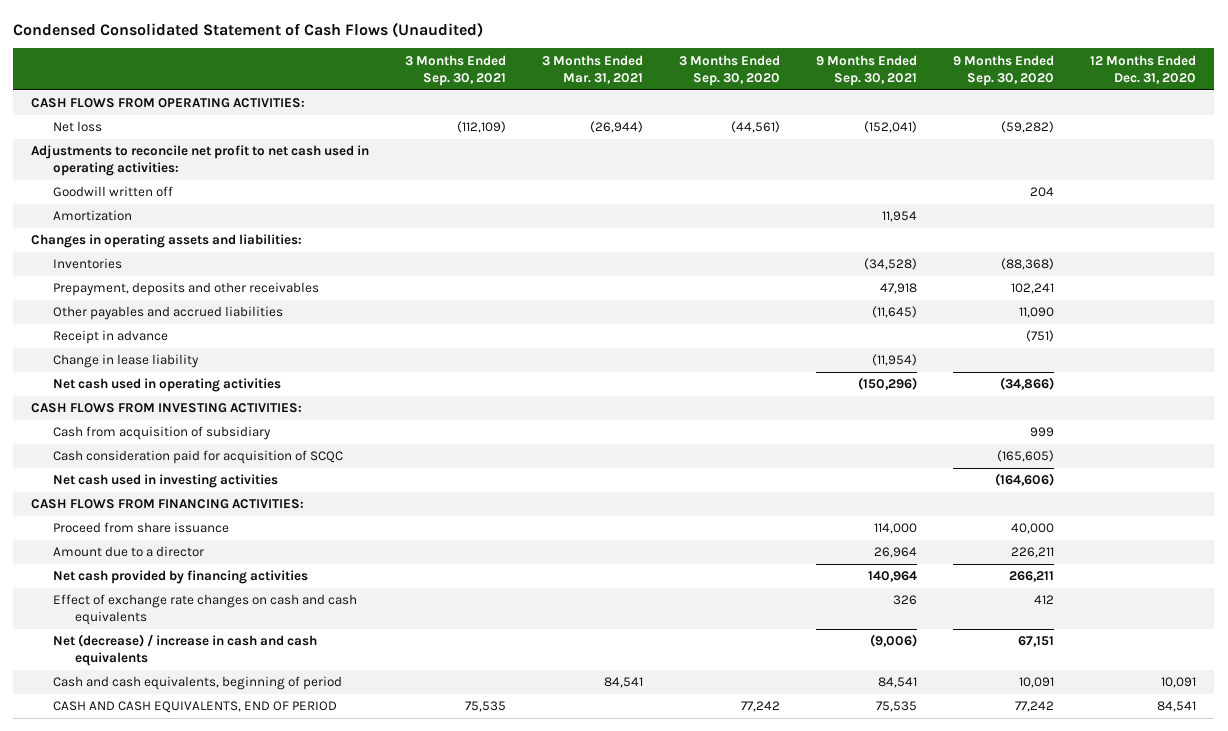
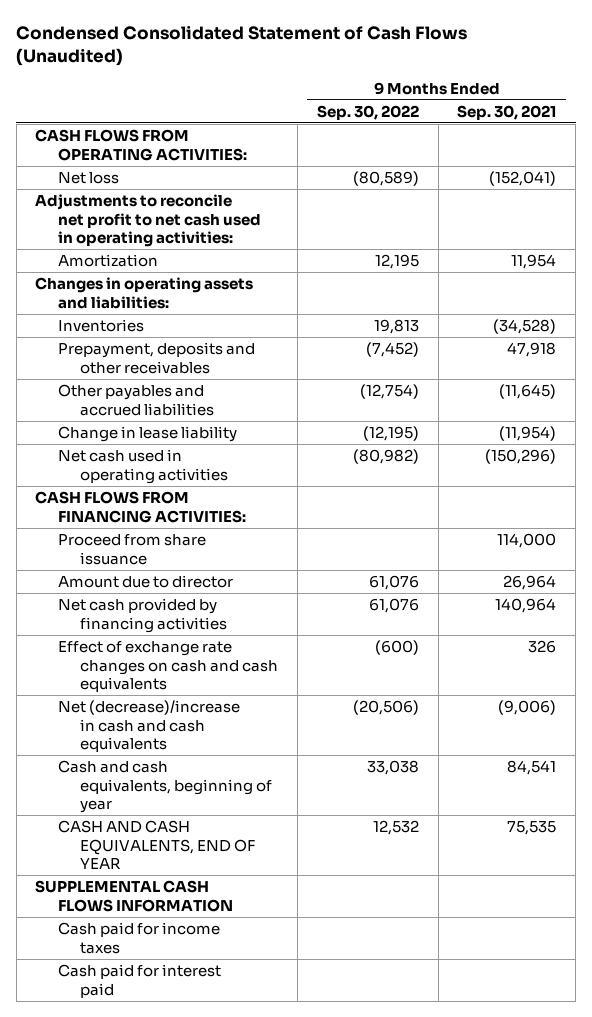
[405,54,507,86] 3 Months Ended Sep. 30, 2021 -> none
[542,54,644,84] 3 Months Ended Mar. 31, 2021 -> none
[679,54,781,86] 3 Months Ended Sep. 30, 2020 -> none
[953,54,1055,86] 9 Months Ended Sep. 30, 2020 -> none
[1090,54,1197,84] 12 Months Ended Dec. 31, 2020 -> none
none -> [316,104,419,120] Sep. 30, 2022
[53,186,174,198] Goodwill written off -> none
[53,330,169,345] Receipt in advance -> none
[31,403,303,414] CASH FLOWS FROM INVESTING ACTIVITIES: -> none
[53,426,272,441] Cash from acquisition of subsidiary -> none
[53,450,344,465] Cash consideration paid for acquisition of SCQC -> none
[53,474,279,489] Net cash used in investing activities -> none
[53,546,205,558] Amount due to a director -> [57,574,233,588] Amount due to director
[53,634,318,667] Net (decrease) / increase in cash and cash equivalents -> [57,699,240,753] Net (decrease)/increase in cash and cash equivalents
[53,676,343,691] Cash and cash equivalents, beginning of period -> [57,759,273,814] Cash and cash equivalents, beginning of year
[53,701,338,714] CASH AND CASH EQUIVALENTS, END OF PERIOD -> [57,819,256,870] CASH AND CASH EQUIVALENTS, END OF YEAR
none -> [35,879,233,912] SUPPLEMENTAL CASH FLOWS INFORMATION
none -> [57,921,220,954] Cash paid for income taxes
none -> [57,963,221,998] Cash paid for interest paid

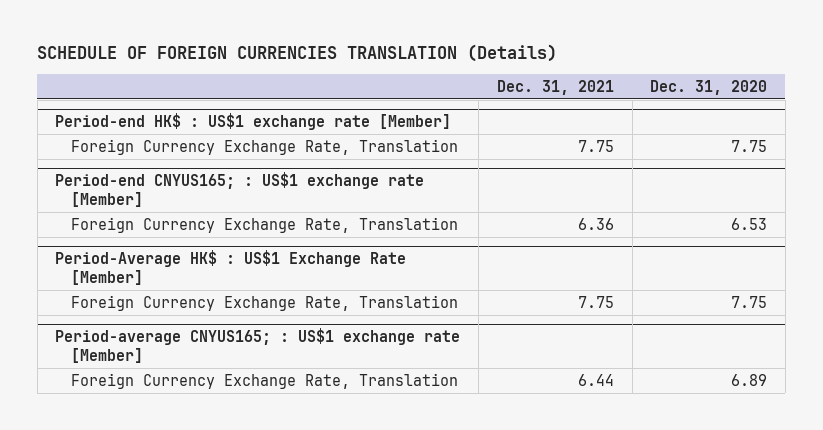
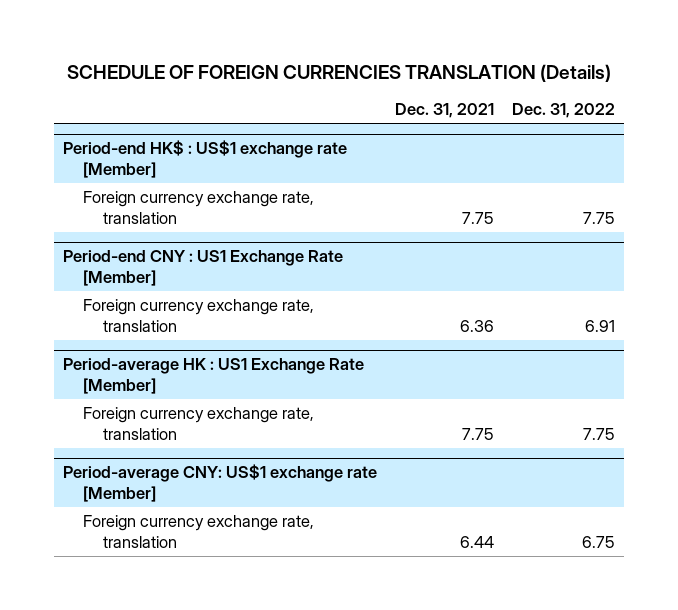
[650,79,768,95] Dec. 31, 2020 -> none
none -> [512,103,616,119] Dec. 31, 2022
[70,138,458,155] Foreign Currency Exchange Rate, Translation -> [82,190,314,224] Foreign currency exchange rate, translation
[55,172,425,207] Period-end CNYUS165; : US$1 exchange rate [Member] -> [62,250,343,287] Period-end CNY : US1 Exchange Rate [Member]
[70,216,458,233] Foreign Currency Exchange Rate, Translation -> [82,298,314,332] Foreign currency exchange rate, translation
[55,250,407,285] Period-Average HK$ : US$1 Exchange Rate [Member] -> [62,358,364,395] Period-average HK : US1 Exchange Rate [Member]
[70,294,458,311] Foreign Currency Exchange Rate, Translation -> [82,406,314,440] Foreign currency exchange rate, translation
[55,328,461,363] Period-average CNYUS165; : US$1 exchange rate [Member] -> [62,464,377,503] Period-average CNY: US$1 exchange rate [Member]
[70,372,458,389] Foreign Currency Exchange Rate, Translation -> [82,514,314,548] Foreign currency exchange rate, translation

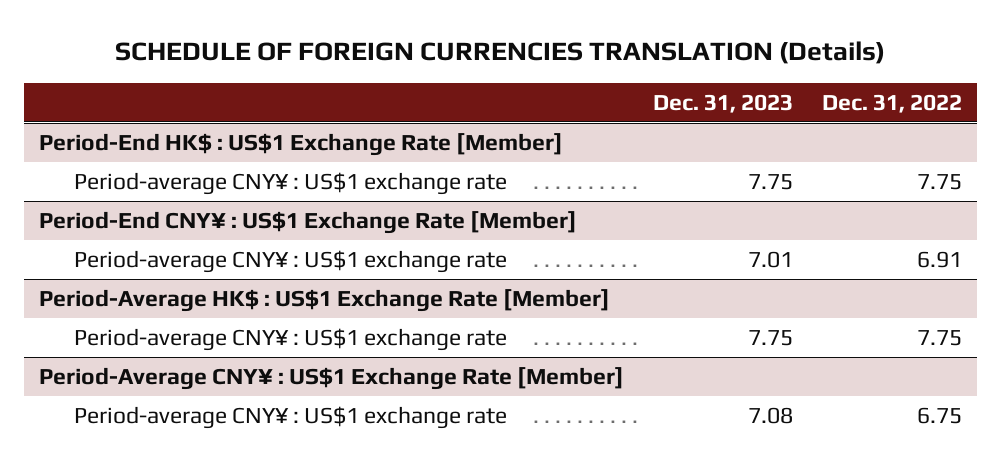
[395,103,495,119] Dec. 31, 2021 -> none
none -> [652,93,793,113] Dec. 31, 2023
[62,140,347,179] Period-end HK$ : US$1 exchange rate [Member] -> [38,132,563,156] Period-End HK$ : US$1 Exchange Rate [Member]
[82,190,314,224] Foreign currency exchange rate, translation -> [74,171,508,195] Period-average CNY¥ : US$1 exchange rate
[62,250,343,287] Period-end CNY : US1 Exchange Rate [Member] -> [38,210,577,234] Period-End CNY¥ : US$1 Exchange Rate [Member]
[82,298,314,332] Foreign currency exchange rate, translation -> [74,249,508,273] Period-average CNY¥ : US$1 exchange rate
[62,358,364,395] Period-average HK : US1 Exchange Rate [Member] -> [38,288,610,312] Period-Average HK$ : US$1 Exchange Rate [Member]
[82,406,314,440] Foreign currency exchange rate, translation -> [74,327,508,351] Period-average CNY¥ : US$1 exchange rate
[62,464,377,503] Period-average CNY: US$1 exchange rate [Member] -> [38,366,624,390] Period-Average CNY¥ : US$1 Exchange Rate [Member]
[82,514,314,548] Foreign currency exchange rate, translation -> [74,405,508,429] Period-average CNY¥ : US$1 exchange rate

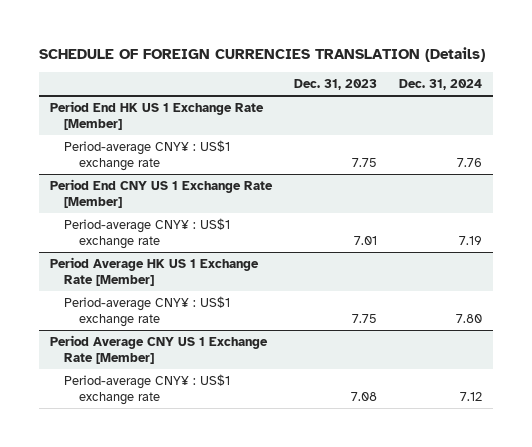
[821,93,962,113] Dec. 31, 2022 -> none
none -> [399,79,483,91] Dec. 31, 2024
[38,132,563,156] Period-End HK$ : US$1 Exchange Rate [Member] -> [49,101,264,130] Period End HK US 1 Exchange Rate [Member]
[38,210,577,234] Period-End CNY¥ : US$1 Exchange Rate [Member] -> [49,179,273,208] Period End CNY US 1 Exchange Rate [Member]
[38,288,610,312] Period-Average HK$ : US$1 Exchange Rate [Member] -> [49,257,259,286] Period Average HK US 1 Exchange Rate [Member]
[38,366,624,390] Period-Average CNY¥ : US$1 Exchange Rate [Member] -> [49,335,268,364] Period Average CNY US 1 Exchange Rate [Member]

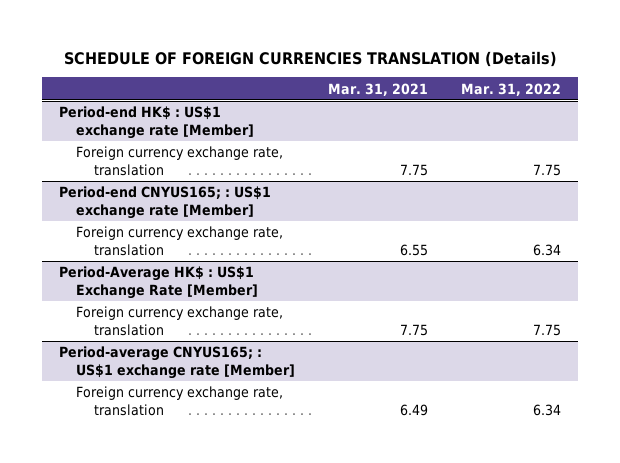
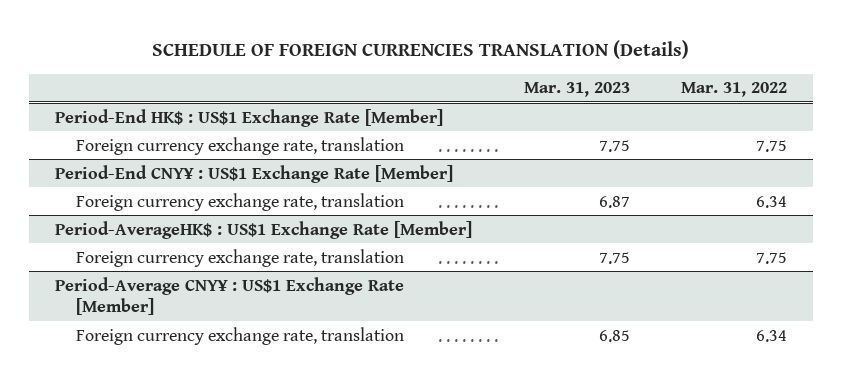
[328,82,429,96] Mar. 31, 2021 -> none
none -> [523,82,630,98] Mar. 31, 2023
[58,106,255,139] Period-end HK$ : US$1 exchange rate [Member] -> [54,108,443,127] Period-End HK$ : US$1 Exchange Rate [Member]
[58,186,271,219] Period-end CNYUS165; : US$1 exchange rate [Member] -> [54,164,453,183] Period-End CNY¥ : US$1 Exchange Rate [Member]
[58,266,259,299] Period-Average HK$ : US$1 Exchange Rate [Member] -> [54,220,472,239] Period-AverageHK$ : US$1 Exchange Rate [Member]
[58,346,296,379] Period-average CNYUS165; : US$1 exchange rate [Member] -> [54,276,404,316] Period-Average CNY¥ : US$1 Exchange Rate [Member]

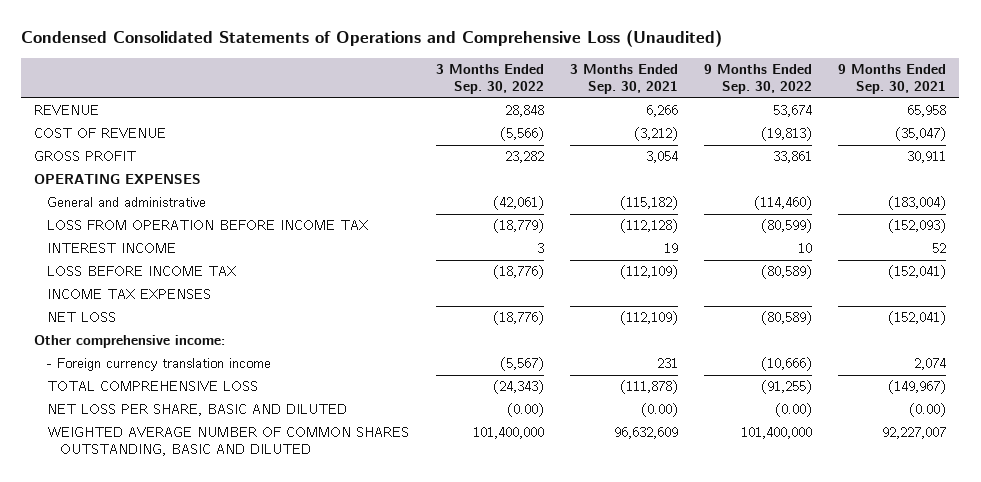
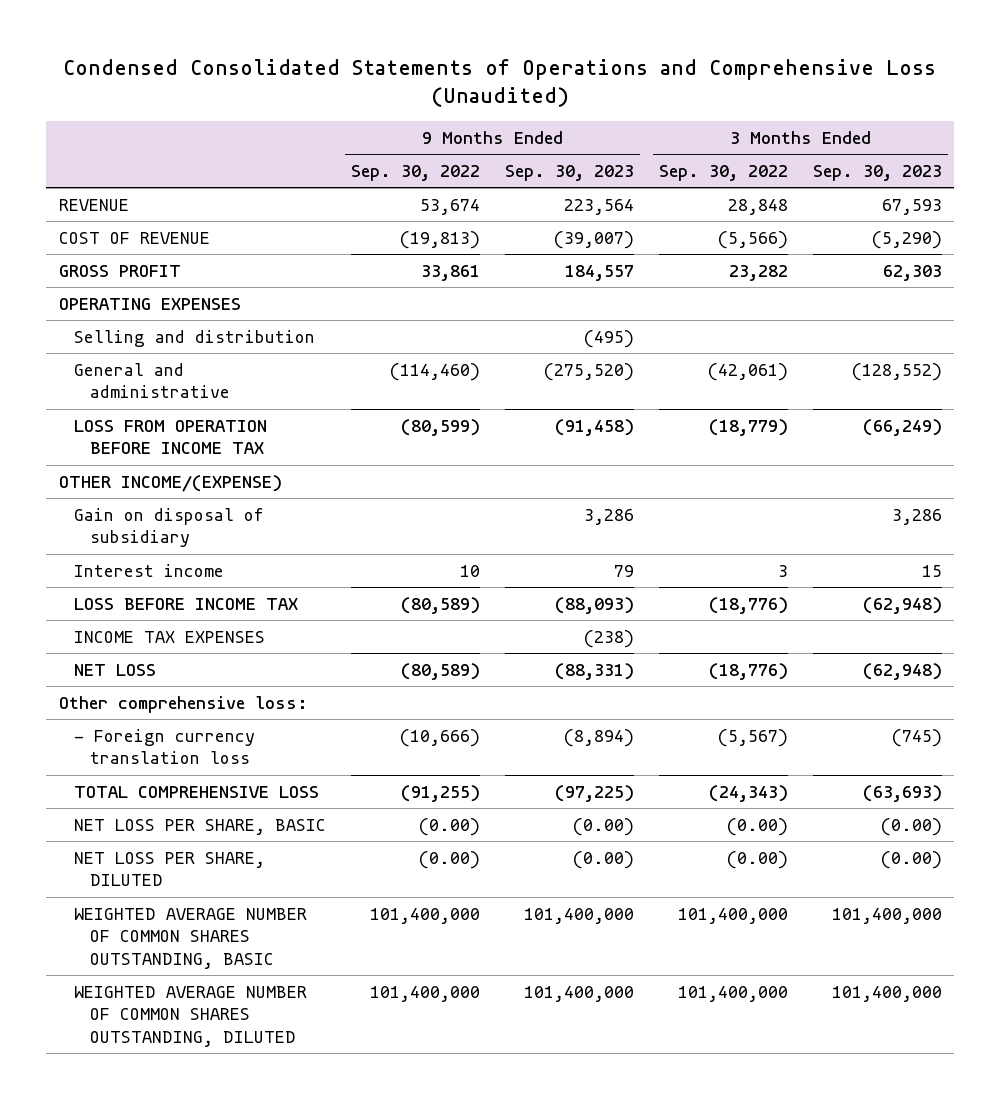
[569,64,678,95] 3 Months Ended Sep. 30, 2021 -> none
[838,64,947,95] 9 Months Ended Sep. 30, 2021 -> none
none -> [505,165,635,182] Sep. 30, 2023
none -> [813,165,943,182] Sep. 30, 2023
none -> [74,329,316,347] Selling and distribution
none -> [58,474,282,492] OTHER INCOME/(EXPENSE)
none -> [74,507,265,548] Gain on disposal of subsidiary
[47,243,177,254] INTEREST INCOME -> [74,563,225,577] Interest income
[34,335,226,349] Other comprehensive income: -> [58,695,308,713] Other comprehensive loss:
[47,358,272,372] - Foreign currency translation income -> [74,728,256,765] - Foreign currency translation loss
[47,404,348,417] NET LOSS PER SHARE, BASIC AND DILUTED -> [74,818,327,835] NET LOSS PER SHARE, BASIC
none -> [74,851,266,887] NET LOSS PER SHARE, DILUTED
[47,427,410,457] WEIGHTED AVERAGE NUMBER OF COMMON SHARES OUTSTANDING, BASIC AND DILUTED -> [74,907,308,969] WEIGHTED AVERAGE NUMBER OF COMMON SHARES OUTSTANDING, BASIC
none -> [74,985,308,1047] WEIGHTED AVERAGE NUMBER OF COMMON SHARES OUTSTANDING, DILUTED

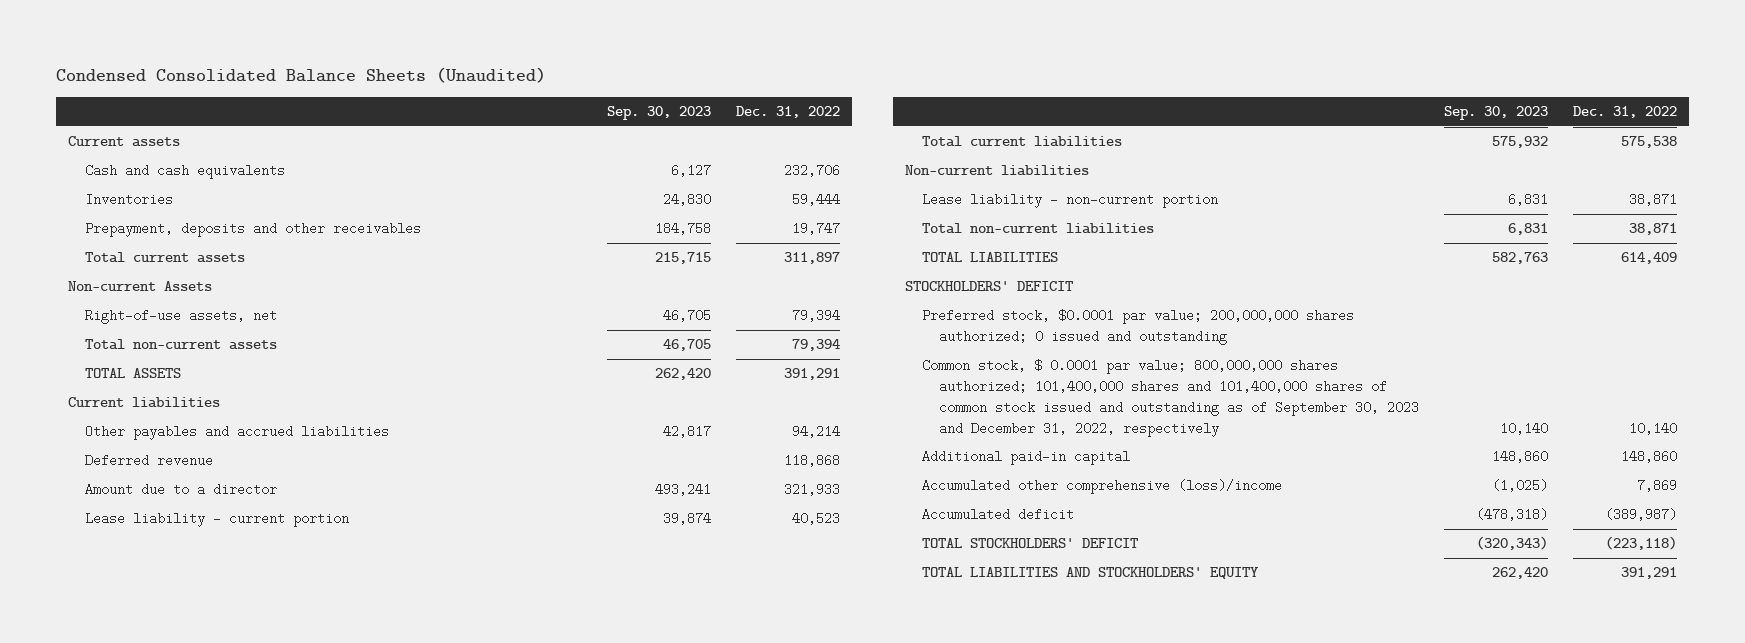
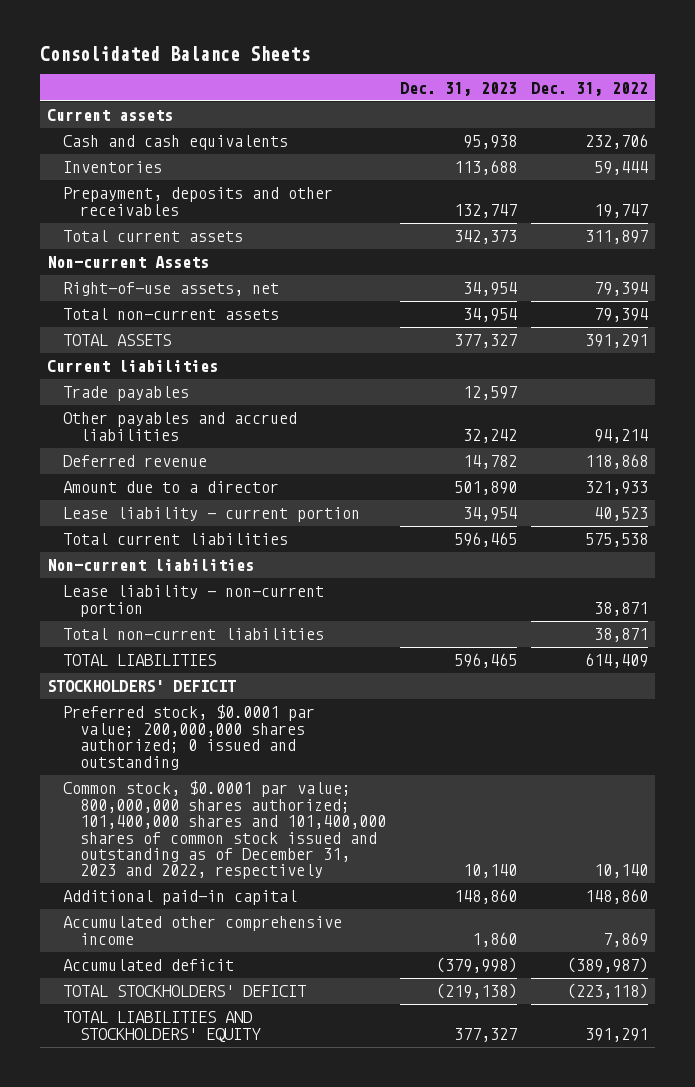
[55,66,546,83] Condensed Consolidated Balance Sheets (Unaudited) -> [39,45,310,61] Consolidated Balance Sheets
[607,106,712,121] Sep. 30, 2023 -> none
none -> [400,81,518,96] Dec. 31, 2023
none -> [63,386,190,402] Trade payables
[922,359,1419,437] Common stock, $ 0.0001 par value; 800,000,000 shares authorized; 101,400,000 shares and 101,400,000 shares of common stock issued and outstanding as of September 30, 2023 and December 31, 2022, respectively -> [63,780,386,880] Common stock, $0.0001 par value; 800,000,000 shares authorized; 101,400,000 shares and 101,400,000 shares of common stock issued and outstanding as of December 31, 2023 and 2022, respectively
[922,479,1283,495] Accumulated other comprehensive (loss)/income -> [63,916,343,945] Accumulated other comprehensive income

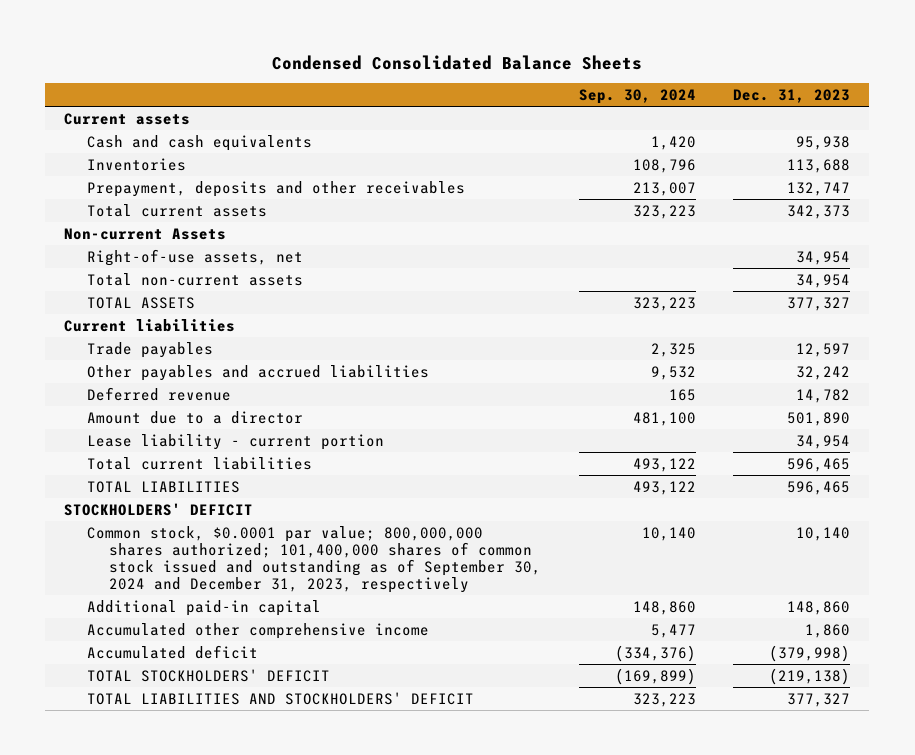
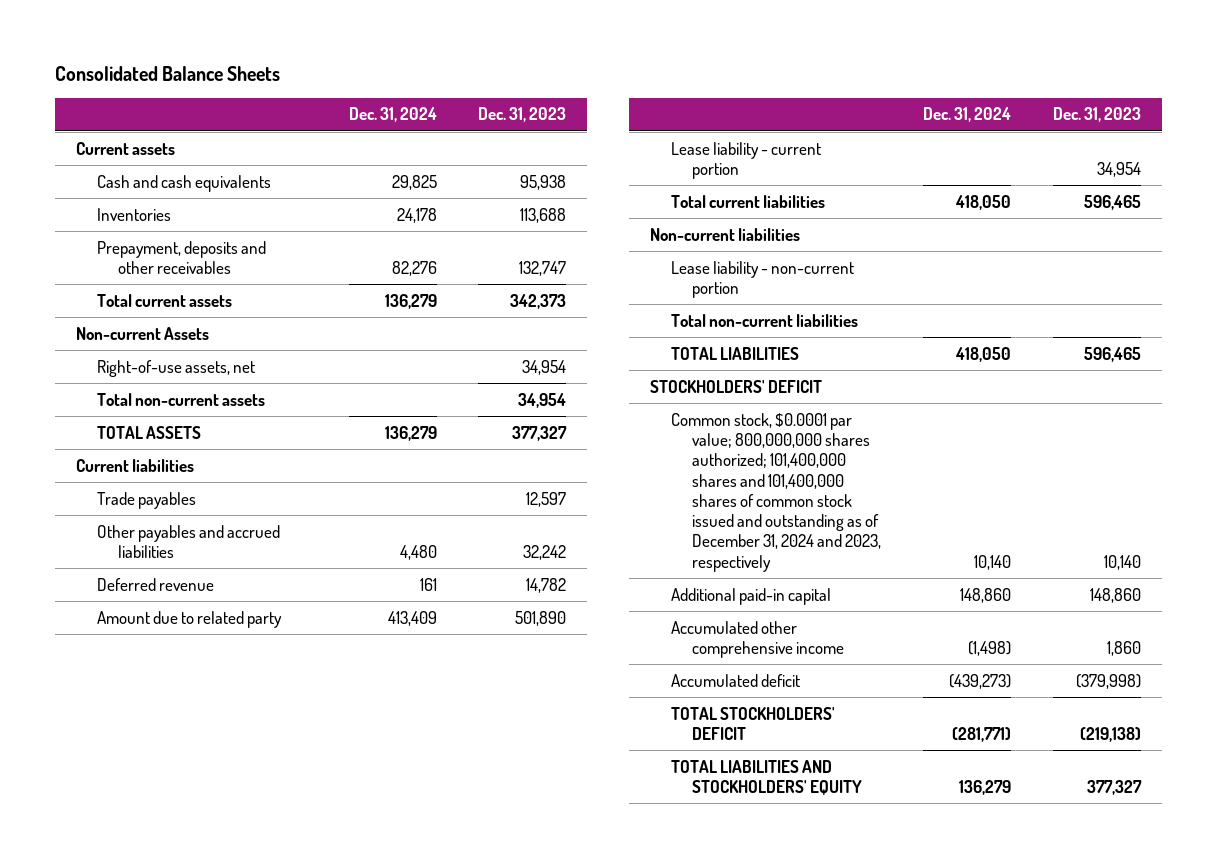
[272,54,643,70] Condensed Consolidated Balance Sheets -> [54,66,280,82] Consolidated Balance Sheets
[578,88,696,104] Sep. 30, 2024 -> none
none -> [348,107,437,123] Dec. 31, 2024
[86,410,303,424] Amount due to a director -> [96,610,282,628] Amount due to related party
none -> [650,227,801,241] Non-current liabilities
none -> [671,260,855,298] Lease liability - non-current portion
none -> [671,313,859,327] Total non-current liabilities
[86,525,542,594] Common stock, $0.0001 par value; 800,000,000 shares authorized; 101,400,000 shares of common stock issued and outstanding as of September 30, 2024 and December 31, 2023, respectively -> [671,412,882,572] Common stock, $0.0001 par value; 800,000,000 shares authorized; 101,400,000 shares and 101,400,000 shares of common stock issued and outstanding as of December 31, 2024 and 2023, respectively
[86,691,474,705] TOTAL LIABILITIES AND STOCKHOLDERS' DEFICIT -> [671,759,863,795] TOTAL LIABILITIES AND STOCKHOLDERS' EQUITY

